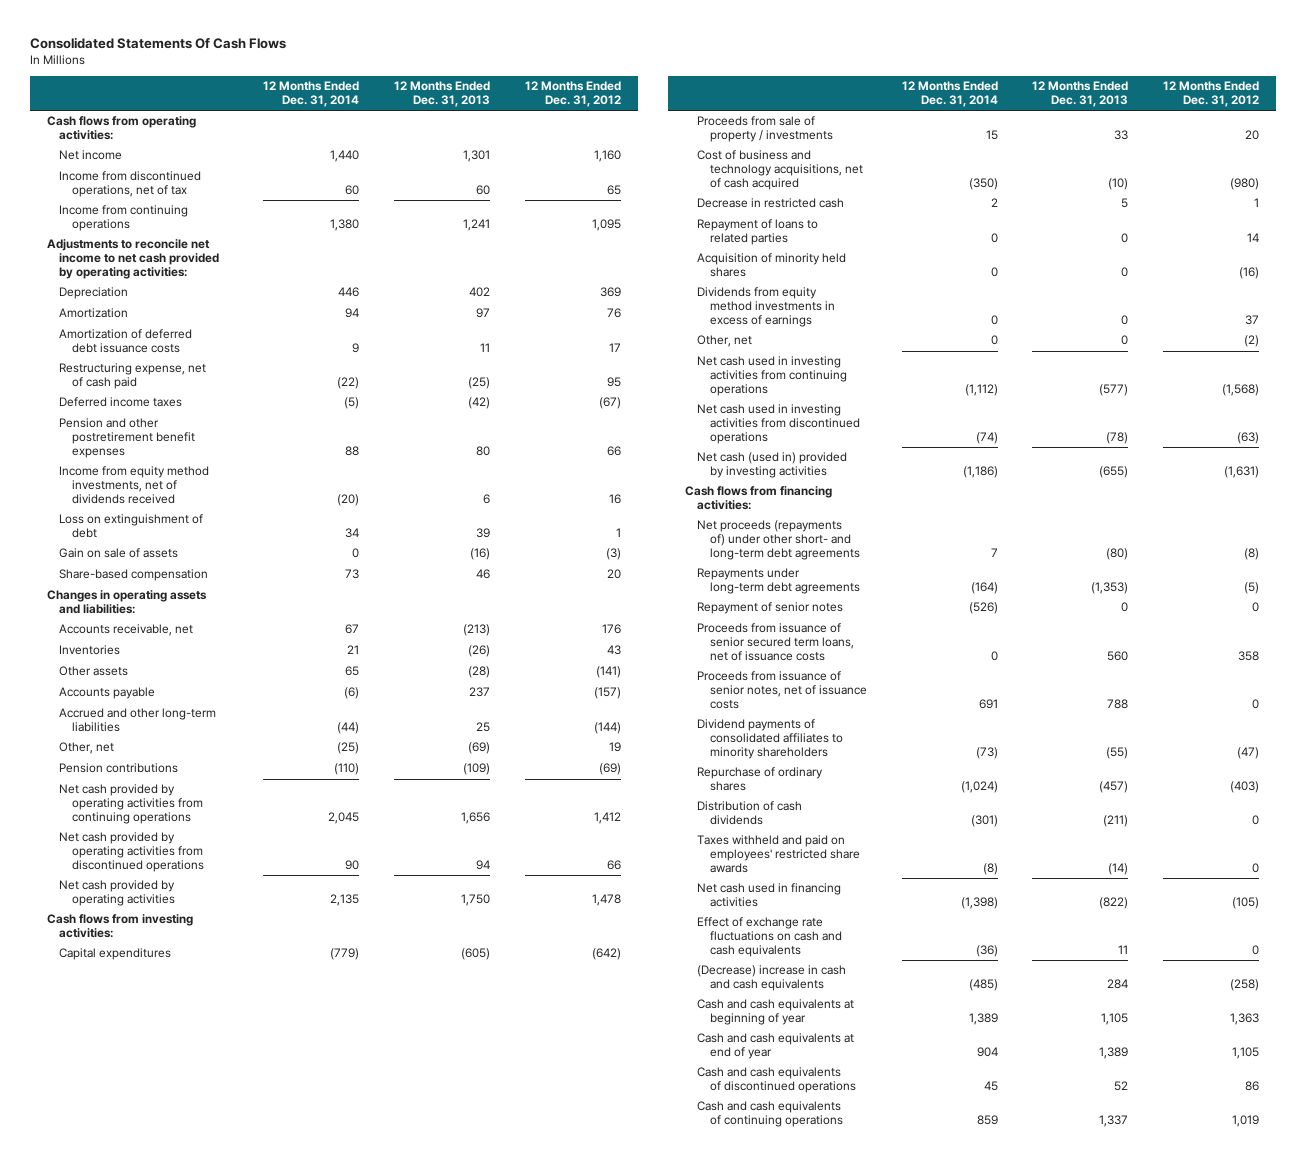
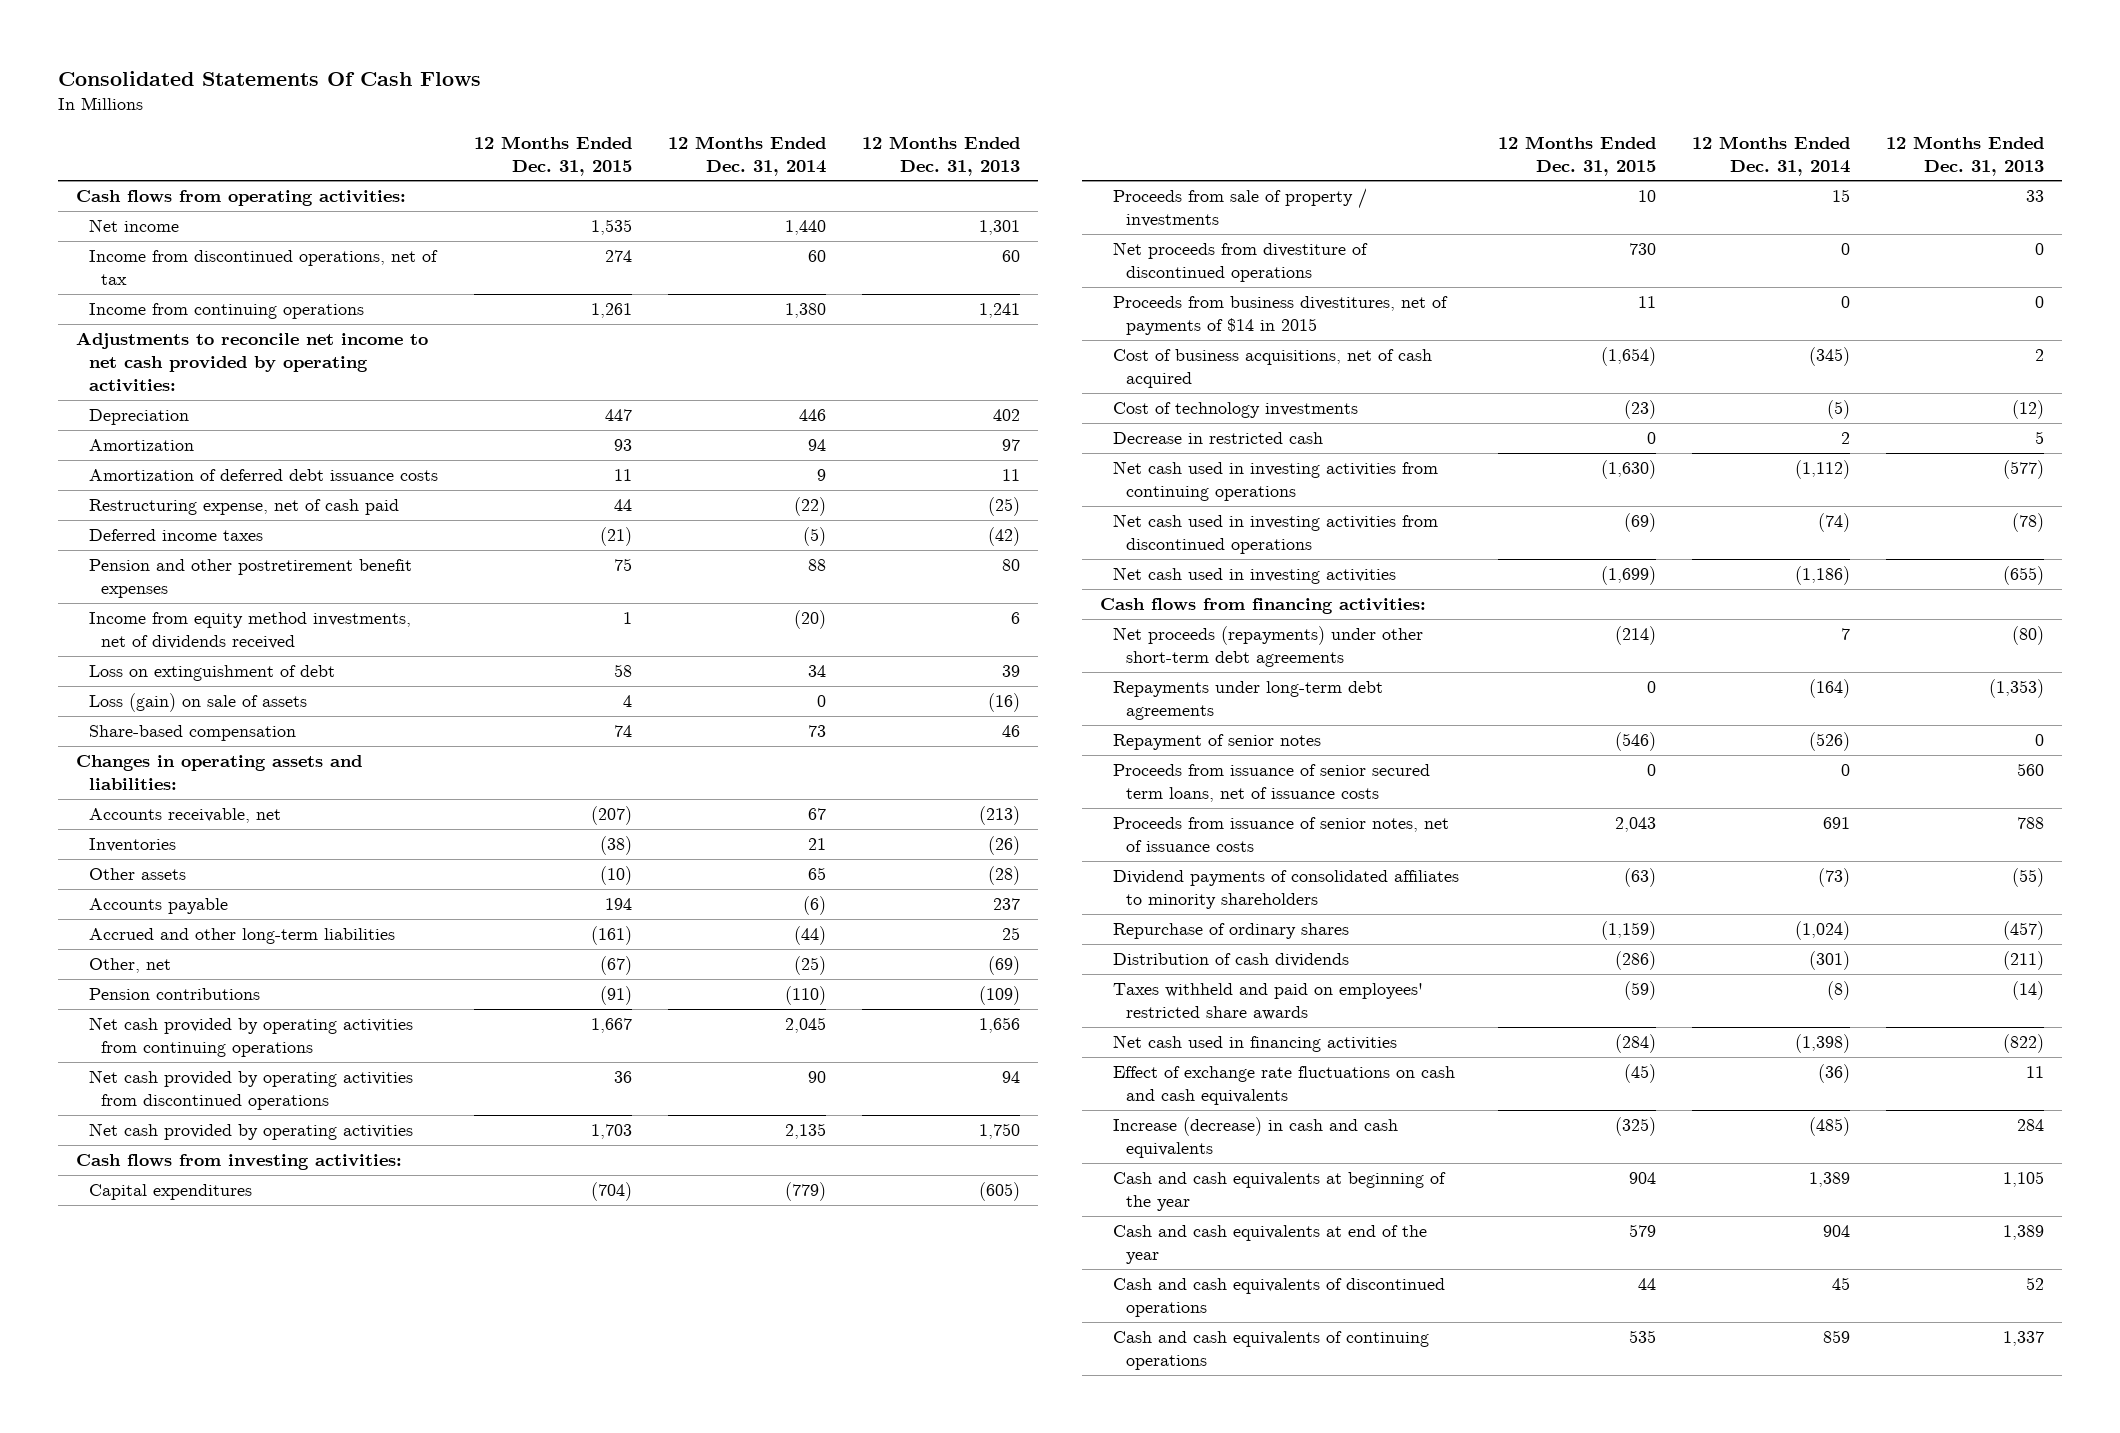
[524,81,621,108] 12 Months Ended Dec. 31, 2012 -> none
none -> [473,135,632,176] 12 Months Ended Dec. 31, 2015
[59,548,179,559] Gain on sale of assets -> [88,693,307,713] Loss (gain) on sale of assets
none -> [1113,242,1369,283] Net proceeds from divestiture of discontinued operations
none -> [1113,296,1449,336] Proceeds from business divestitures, net of payments of $14 in 2015
[697,150,863,191] Cost of business and technology acquisitions, net of cash acquired -> [1113,349,1433,389] Cost of business acquisitions, net of cash acquired
[968,178,998,191] (350) -> [1809,347,1851,367] (345)
[1108,178,1129,191] (10) -> [2035,349,2045,362] 2
none -> [1113,402,1359,419] Cost of technology investments
[697,219,819,246] Repayment of loans to related parties -> none
[697,253,847,278] Acquisition of minority held shares -> none
[697,287,835,328] Dividends from equity method investments in excess of earnings -> none
[697,335,753,348] Other, net -> none
[697,452,848,479] Net cash (used in) provided by investing activities -> [1113,567,1397,585] Net cash used in investing activities
[697,520,860,561] Net proceeds (repayments of) under other short- and long-term debt agreements -> [1113,626,1424,668] Net proceeds (repayments) under other short-term debt agreements
[697,965,847,992] (Decrease) increase in cash and cash equivalents -> [1113,1117,1399,1159] Increase (decrease) in cash and cash equivalents
[697,999,855,1026] Cash and cash equivalents at beginning of year -> [1113,1172,1447,1212] Cash and cash equivalents at beginning of the year
[697,1033,855,1060] Cash and cash equivalents at end of year -> [1113,1225,1428,1265] Cash and cash equivalents at end of the year

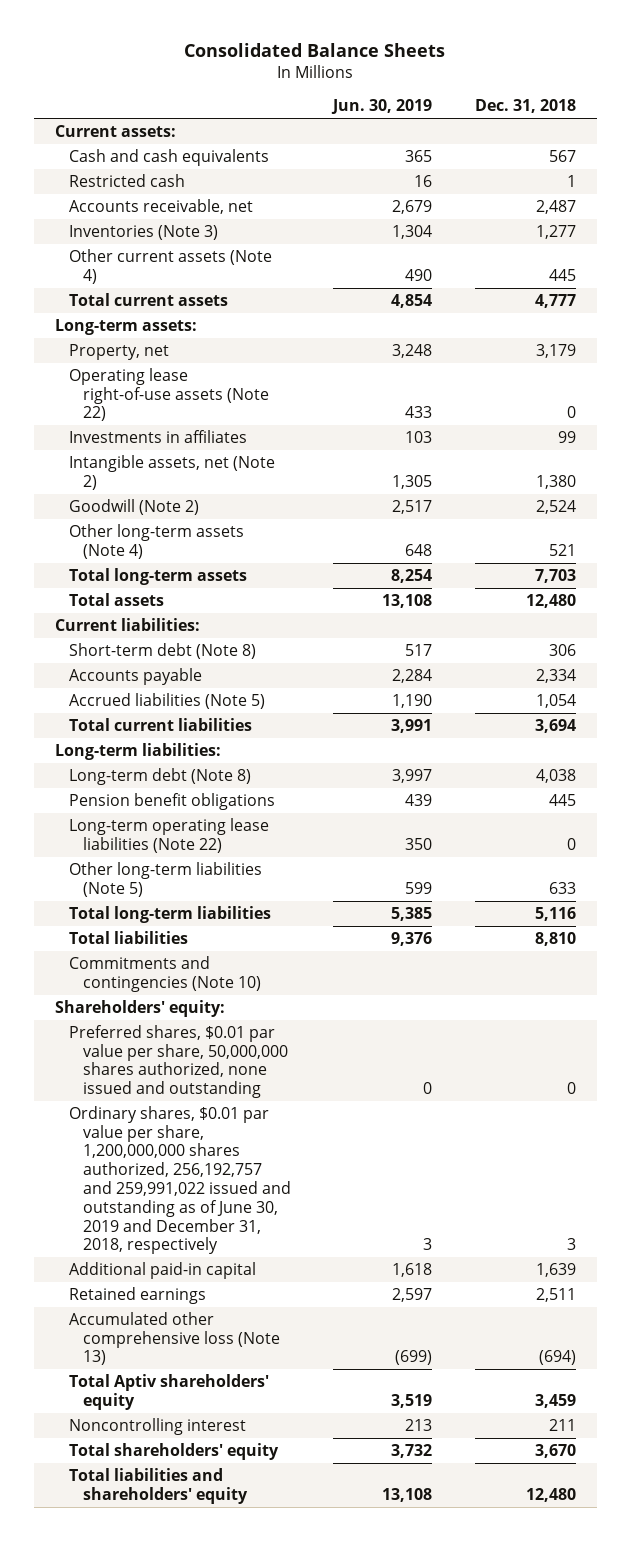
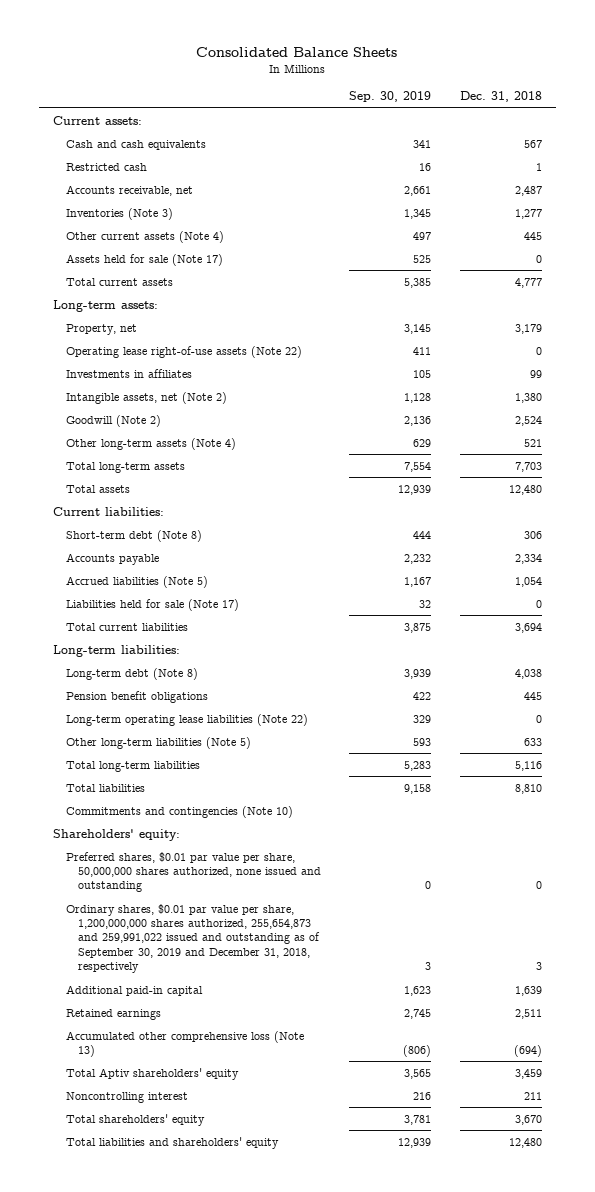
[331,99,433,115] Jun. 30, 2019 -> none
none -> [349,91,432,103] Sep. 30, 2019
none -> [65,253,223,266] Assets held for sale (Note 17)
none -> [65,598,239,611] Liabilities held for sale (Note 17)
[68,1105,292,1255] Ordinary shares, $0.01 par value per share, 1,200,000,000 shares authorized, 256,192,757 and 259,991,022 issued and outstanding as of June 30, 2019 and December 31, 2018, respectively -> [65,903,320,974] Ordinary shares, $0.01 par value per share, 1,200,000,000 shares authorized, 255,654,873 and 259,991,022 issued and outstanding as of September 30, 2019 and December 31, 2018, respectively

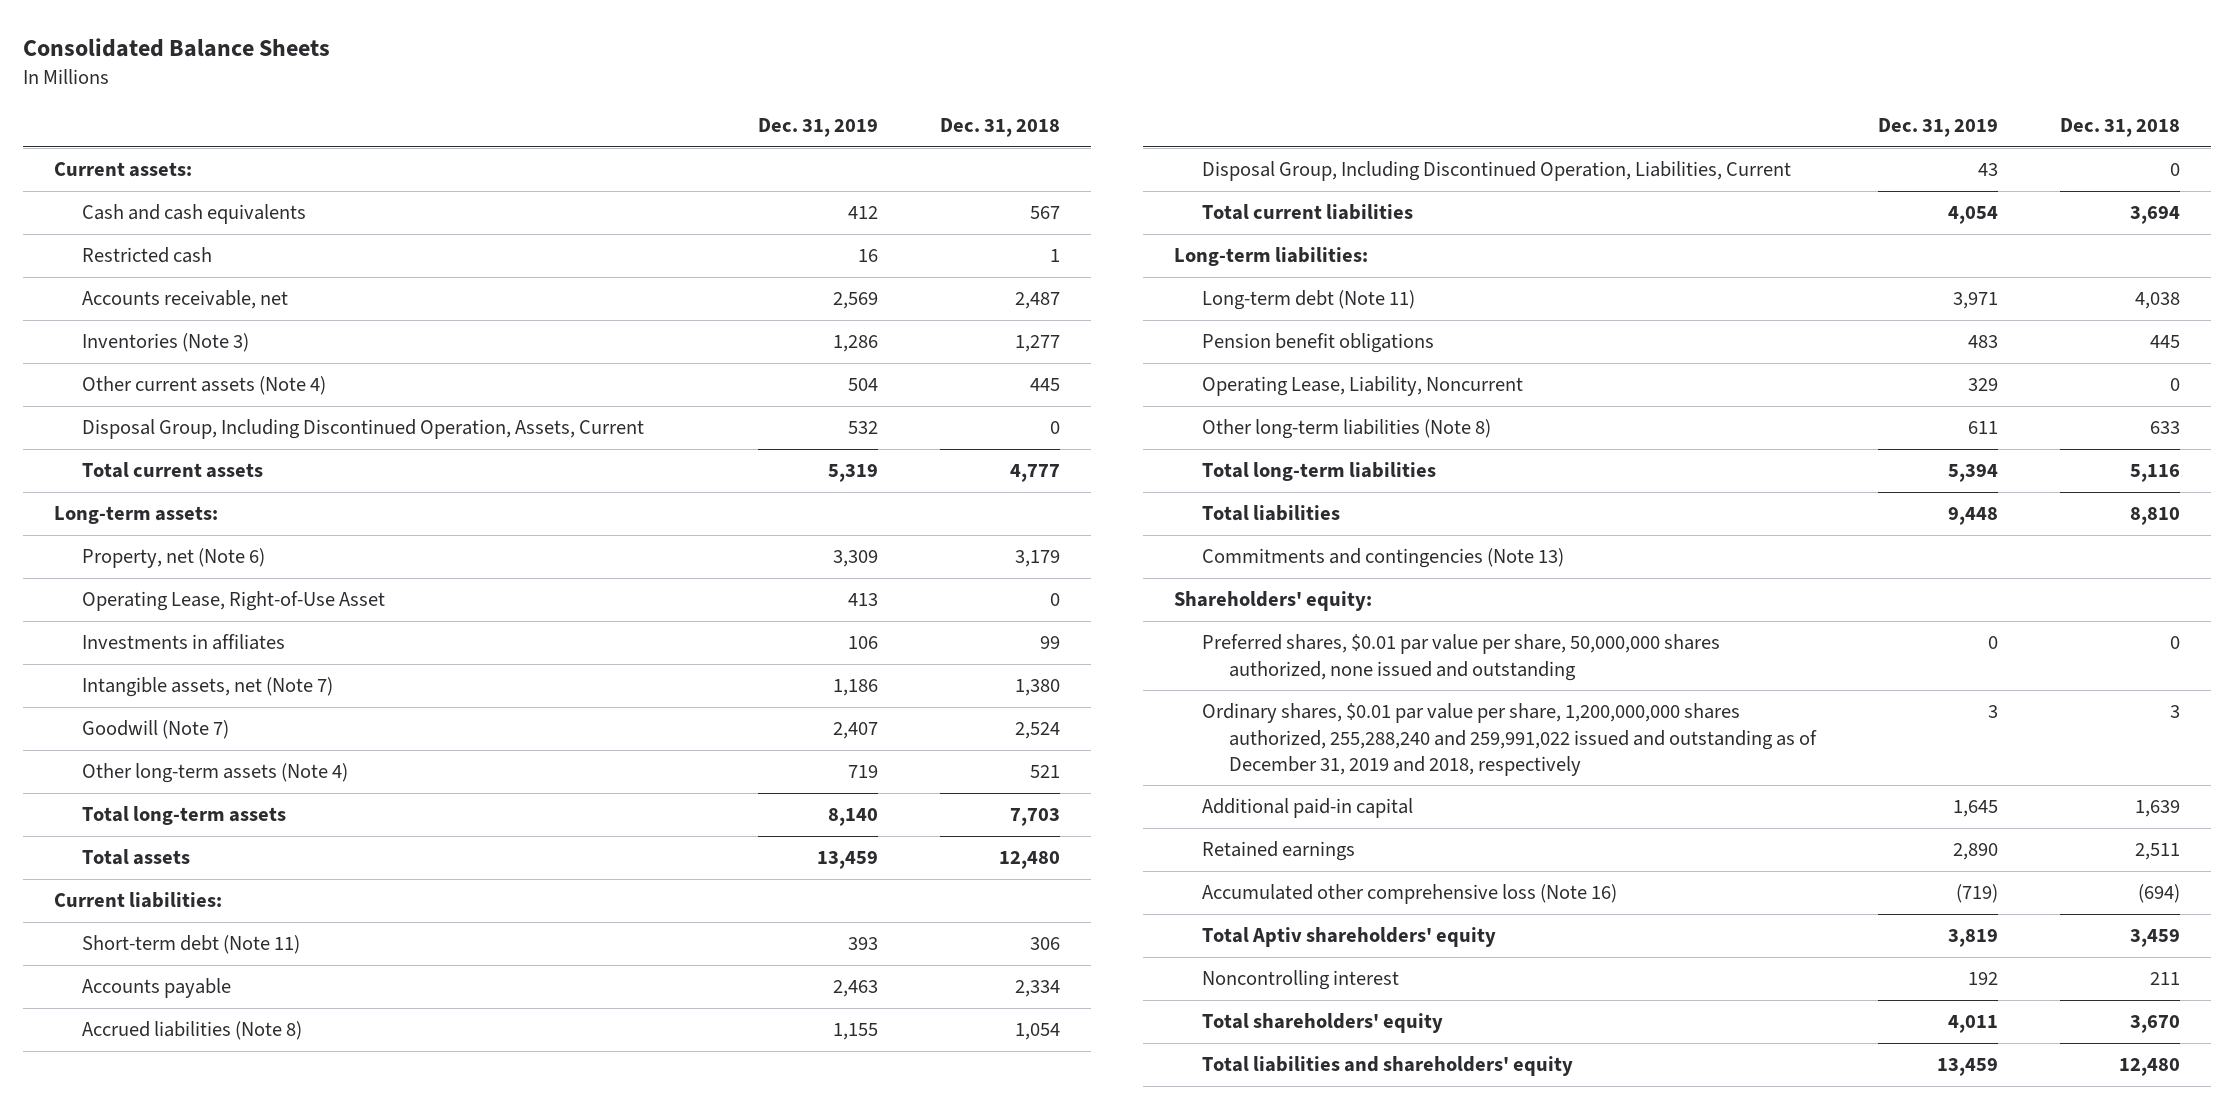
[349,91,432,103] Sep. 30, 2019 -> none
none -> [758,118,879,138] Dec. 31, 2019
[65,253,223,266] Assets held for sale (Note 17) -> [81,419,644,440] Disposal Group, Including Discontinued Operation, Assets, Current
[65,323,137,335] Property, net -> [81,548,265,569] Property, net (Note 6)
[65,345,302,358] Operating lease right-of-use assets (Note 22) -> [81,591,385,612] Operating Lease, Right-of-Use Asset
[65,391,227,404] Intangible assets, net (Note 2) -> [81,677,333,698] Intangible assets, net (Note 7)
[65,414,161,427] Goodwill (Note 2) -> [81,720,229,740] Goodwill (Note 7)
[65,529,202,542] Short-term debt (Note 8) -> [81,935,300,955] Short-term debt (Note 11)
[65,575,208,588] Accrued liabilities (Note 5) -> [81,1021,302,1041] Accrued liabilities (Note 8)
[65,598,239,611] Liabilities held for sale (Note 17) -> [1201,161,1791,182] Disposal Group, Including Discontinued Operation, Liabilities, Current
[65,667,198,680] Long-term debt (Note 8) -> [1201,290,1415,311] Long-term debt (Note 11)
[65,713,308,726] Long-term operating lease liabilities (Note 22) -> [1201,376,1523,397] Operating Lease, Liability, Noncurrent
[65,736,251,749] Other long-term liabilities (Note 5) -> [1201,419,1491,440] Other long-term liabilities (Note 8)
[65,805,293,818] Commitments and contingencies (Note 10) -> [1201,548,1564,569] Commitments and contingencies (Note 13)
[65,903,320,974] Ordinary shares, $0.01 par value per share, 1,200,000,000 shares authorized, 255,654,873 and 259,991,022 issued and outstanding as of September 30, 2019 and December 31, 2018, respectively -> [1201,703,1818,776] Ordinary shares, $0.01 par value per share, 1,200,000,000 shares authorized, 255,288,240 and 259,991,022 issued and outstanding as of December 31, 2019 and 2018, respectively
[65,1030,304,1057] Accumulated other comprehensive loss (Note 13) -> [1201,884,1617,905] Accumulated other comprehensive loss (Note 16)

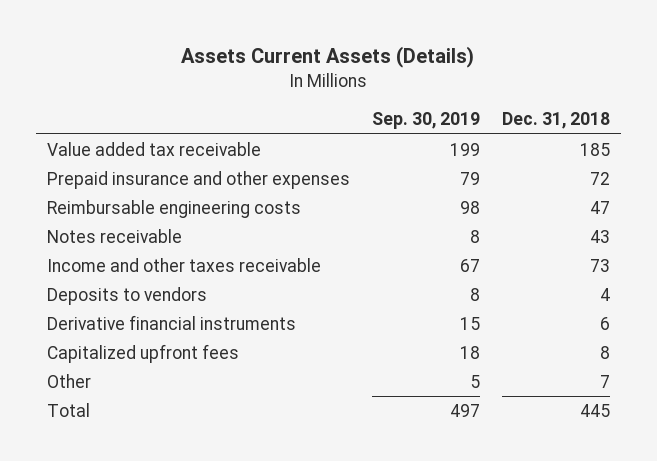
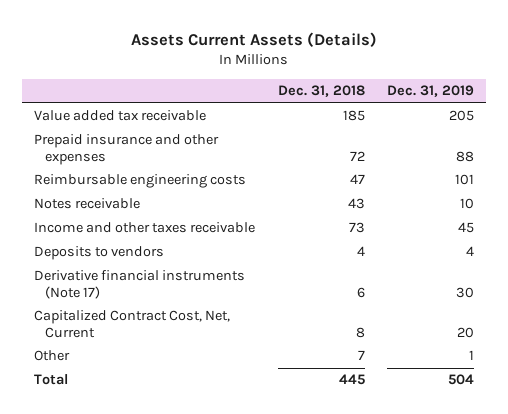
[371,112,480,130] Sep. 30, 2019 -> none
none -> [387,85,475,98] Dec. 31, 2019
[46,314,296,330] Derivative financial instruments -> [33,270,245,300] Derivative financial instruments (Note 17)
[46,343,239,363] Capitalized upfront fees -> [33,310,230,339] Capitalized Contract Cost, Net, Current

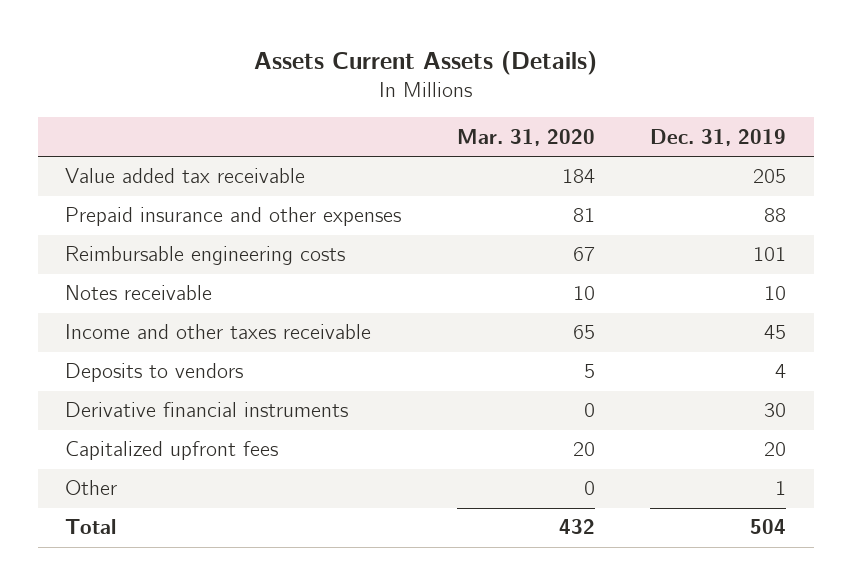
[277,85,365,98] Dec. 31, 2018 -> none
none -> [456,128,595,146] Mar. 31, 2020
[33,270,245,300] Derivative financial instruments (Note 17) -> [65,402,349,418] Derivative financial instruments
[33,310,230,339] Capitalized Contract Cost, Net, Current -> [65,441,279,461] Capitalized upfront fees

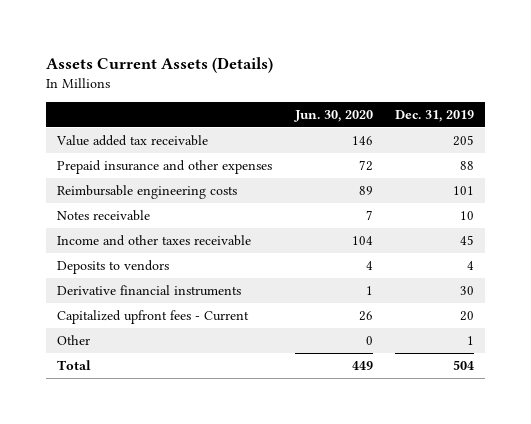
[456,128,595,146] Mar. 31, 2020 -> none
none -> [293,109,373,122] Jun. 30, 2020
[65,441,279,461] Capitalized upfront fees -> [57,309,250,324] Capitalized upfront fees - Current

